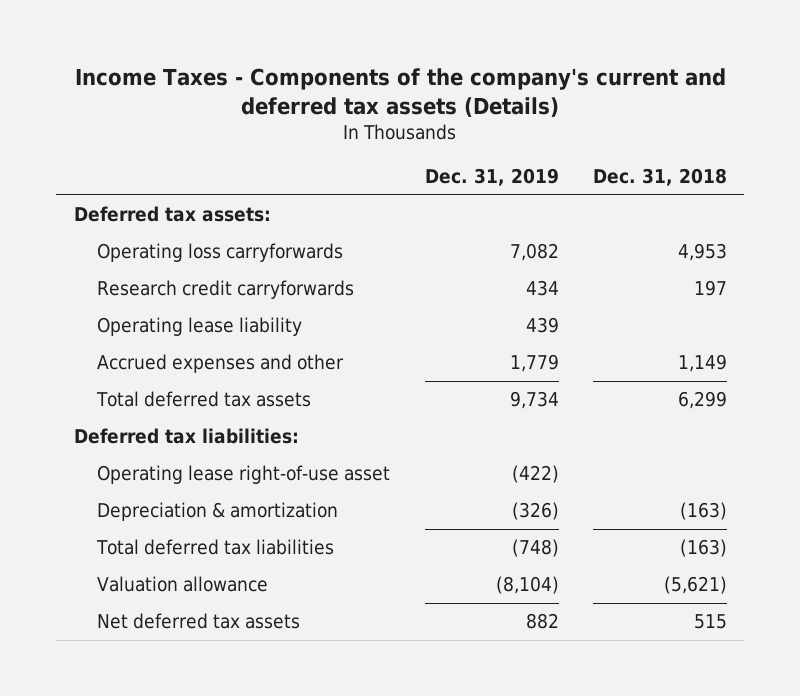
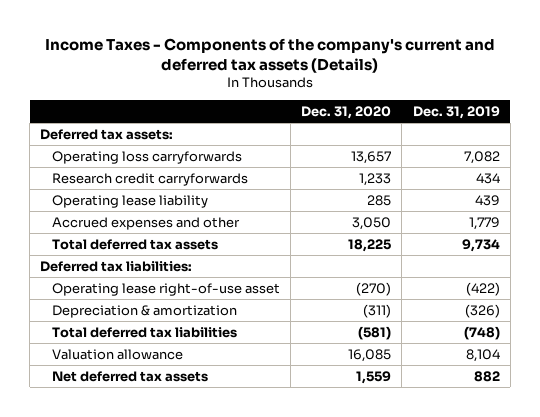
[592,168,727,187] Dec. 31, 2018 -> none
none -> [301,106,392,120] Dec. 31, 2020
[495,576,559,595] (8,104) -> [465,348,500,362] 8,104

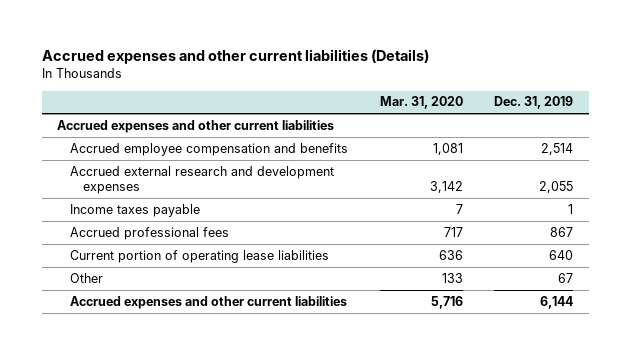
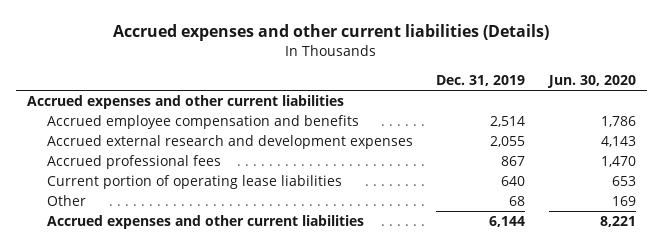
[379,96,463,110] Mar. 31, 2020 -> none
none -> [546,74,636,88] Jun. 30, 2020
[70,203,201,217] Income taxes payable -> none
[558,272,574,283] 67 -> [509,196,526,207] 68

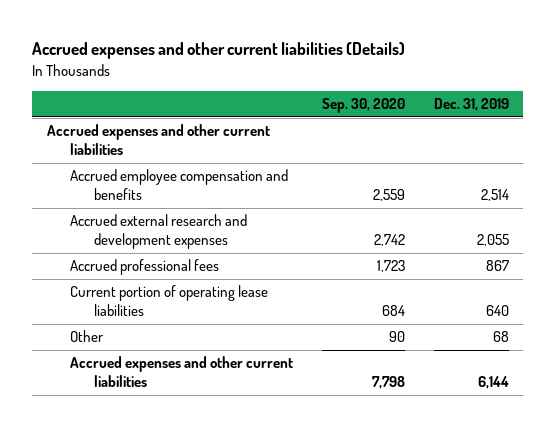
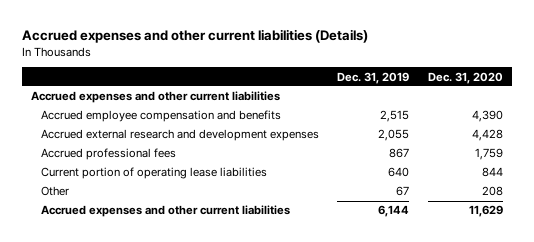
[322,98,406,114] Sep. 30, 2020 -> none
none -> [427,71,503,84] Dec. 31, 2020
[480,189,509,202] 2,514 -> [380,110,410,123] 2,515
[492,331,509,343] 68 -> [396,186,410,197] 67

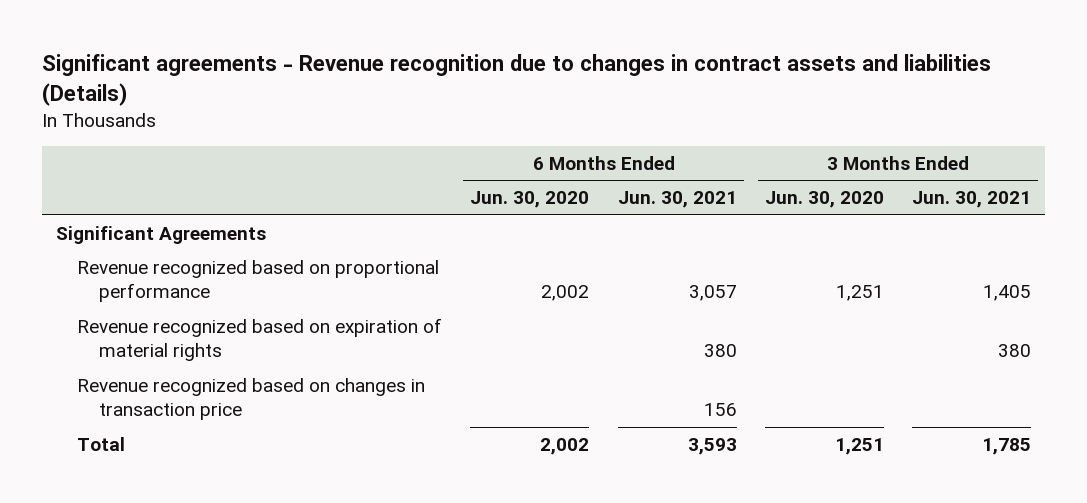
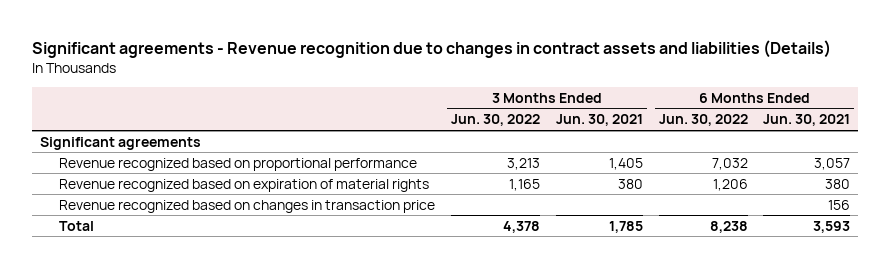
[470,191,590,209] Jun. 30, 2020 -> none
[764,191,884,209] Jun. 30, 2020 -> none
none -> [450,114,540,127] Jun. 30, 2022
none -> [658,114,748,127] Jun. 30, 2022
[56,225,267,244] Significant Agreements -> [40,136,202,150] Significant agreements

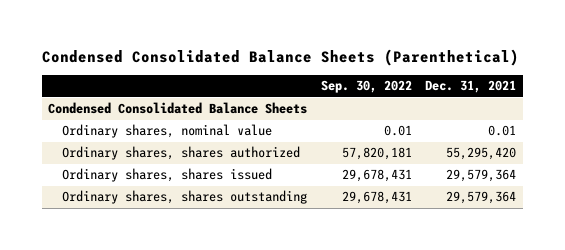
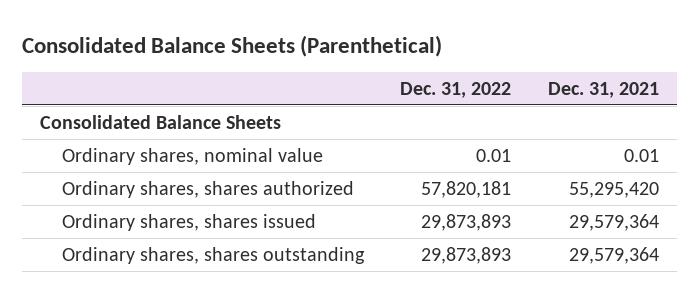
[41,48,519,66] Condensed Consolidated Balance Sheets (Parenthetical) -> [22,34,443,57] Consolidated Balance Sheets (Parenthetical)
[320,80,412,94] Sep. 30, 2022 -> none
none -> [400,81,512,98] Dec. 31, 2022
[48,102,308,115] Condensed Consolidated Balance Sheets -> [40,114,282,129] Consolidated Balance Sheets

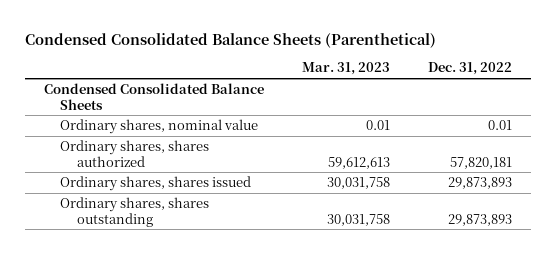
[22,34,443,57] Consolidated Balance Sheets (Parenthetical) -> [24,32,436,48] Condensed Consolidated Balance Sheets (Parenthetical)
[547,81,659,98] Dec. 31, 2021 -> none
none -> [302,62,391,76] Mar. 31, 2023
[40,114,282,129] Consolidated Balance Sheets -> [43,83,264,110] Condensed Consolidated Balance Sheets

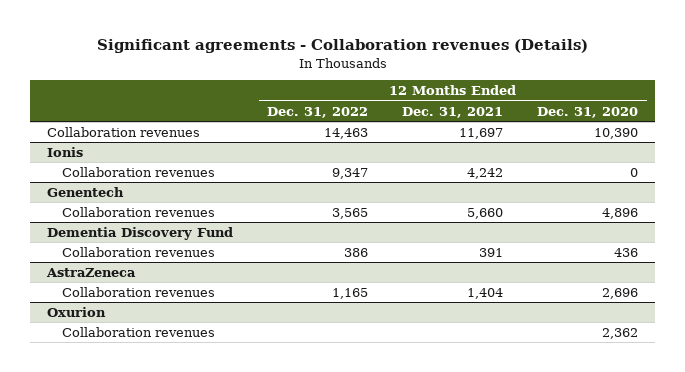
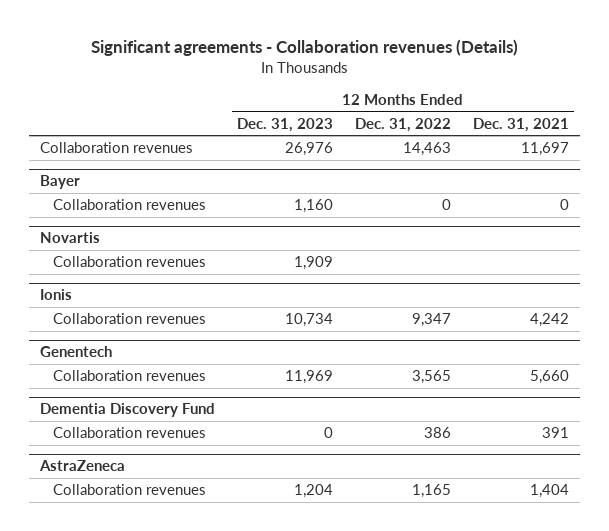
[537,106,639,118] Dec. 31, 2020 -> none
none -> [237,117,334,132] Dec. 31, 2023
none -> [40,175,81,190] Bayer
none -> [53,199,207,211] Collaboration revenues
none -> [40,232,101,244] Novartis
none -> [53,256,207,268] Collaboration revenues
[47,306,107,317] Oxurion -> none
[61,326,215,337] Collaboration revenues -> none

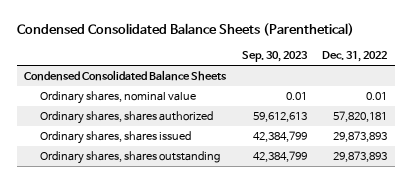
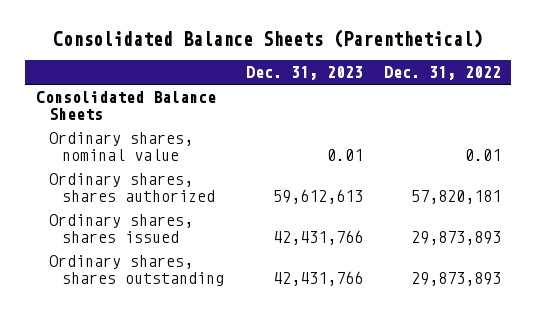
[16,23,354,37] Condensed Consolidated Balance Sheets (Parenthetical) -> [53,29,484,49] Consolidated Balance Sheets (Parenthetical)
[241,51,308,63] Sep. 30, 2023 -> none
none -> [245,66,363,81] Dec. 31, 2023
[24,69,228,81] Condensed Consolidated Balance Sheets -> [35,91,216,120] Consolidated Balance Sheets

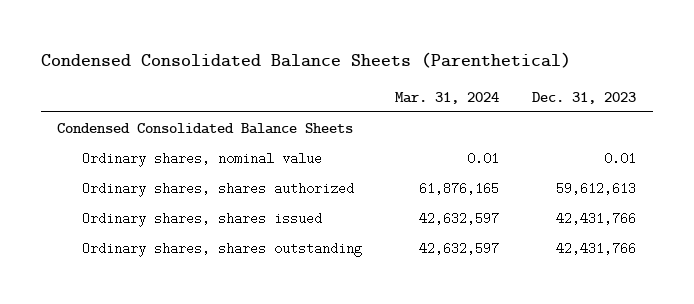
[53,29,484,49] Consolidated Balance Sheets (Parenthetical) -> [40,51,571,68] Condensed Consolidated Balance Sheets (Parenthetical)
[383,66,501,81] Dec. 31, 2022 -> none
none -> [395,91,500,104] Mar. 31, 2024
[35,91,216,120] Consolidated Balance Sheets -> [57,122,354,134] Condensed Consolidated Balance Sheets

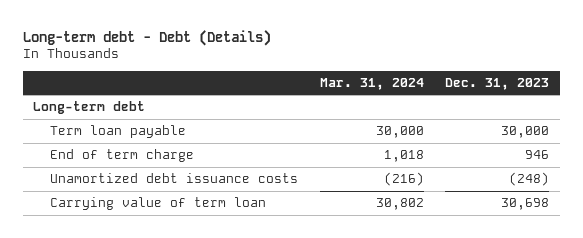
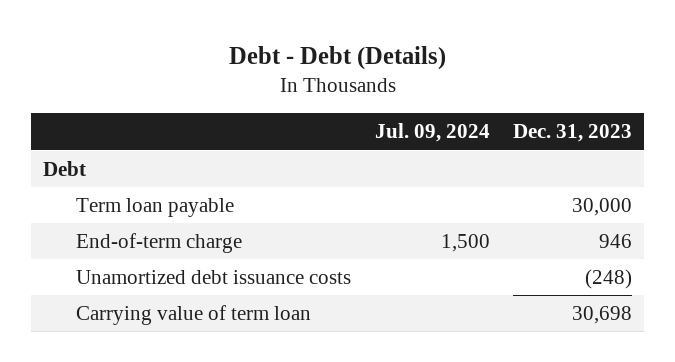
[22,29,271,46] Long-term debt - Debt (Details) -> [228,45,446,70] Debt - Debt (Details)
[319,77,424,90] Mar. 31, 2024 -> none
none -> [374,123,490,143] Jul. 09, 2024
[33,101,146,115] Long-term debt -> [42,160,86,176] Debt
[50,149,195,163] End of term charge -> [75,232,242,253] End-of-term charge

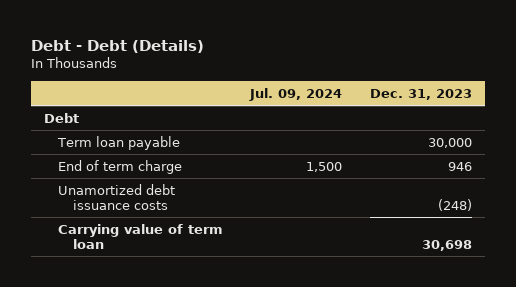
[75,232,242,253] End-of-term charge -> [58,159,183,174] End of term charge

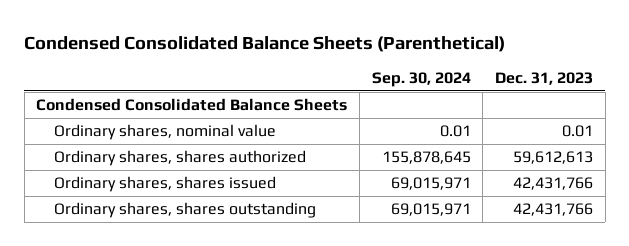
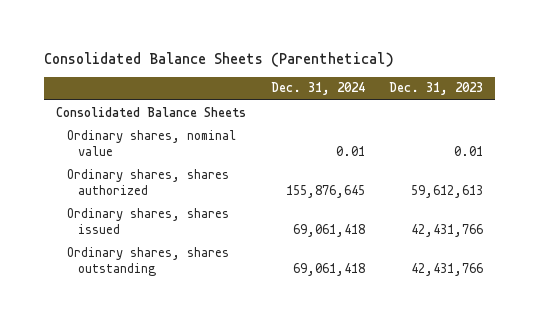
[24,36,506,53] Condensed Consolidated Balance Sheets (Parenthetical) -> [43,51,394,67] Consolidated Balance Sheets (Parenthetical)
[371,72,471,88] Sep. 30, 2024 -> none
none -> [270,82,365,96] Dec. 31, 2024
[36,98,348,112] Condensed Consolidated Balance Sheets -> [56,106,247,117] Consolidated Balance Sheets

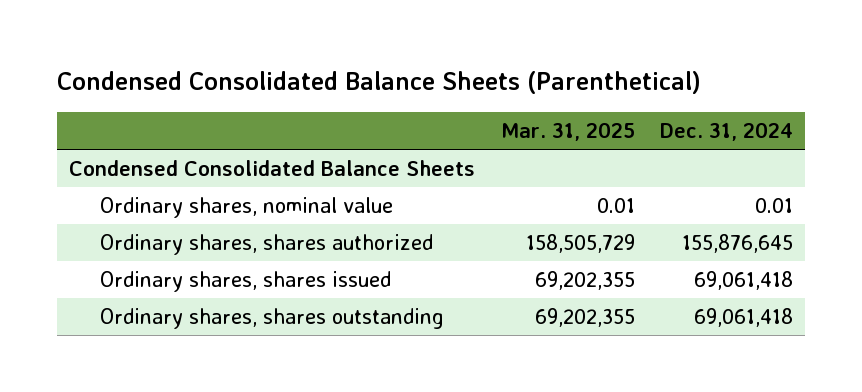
[43,51,394,67] Consolidated Balance Sheets (Parenthetical) -> [56,71,701,95] Condensed Consolidated Balance Sheets (Parenthetical)
[389,82,484,96] Dec. 31, 2023 -> none
none -> [500,122,635,142] Mar. 31, 2025
[56,106,247,117] Consolidated Balance Sheets -> [69,160,476,177] Condensed Consolidated Balance Sheets

